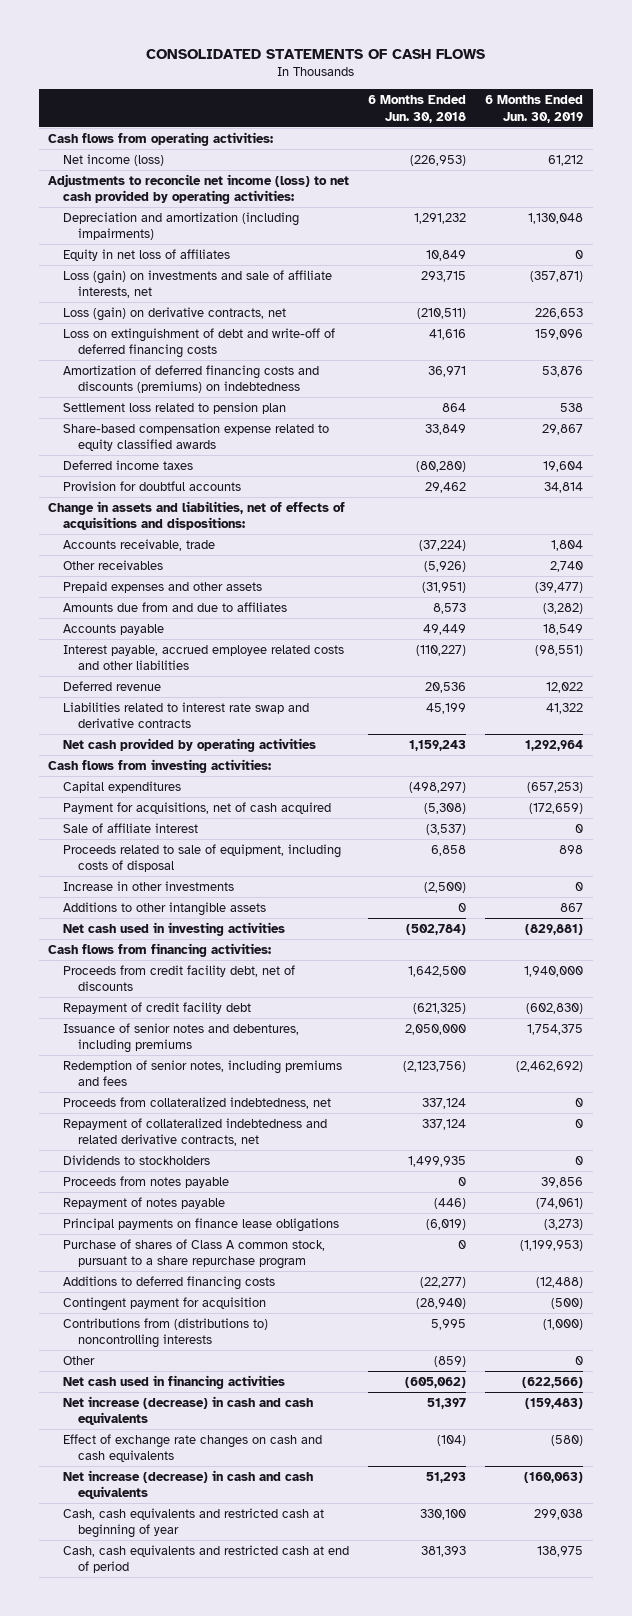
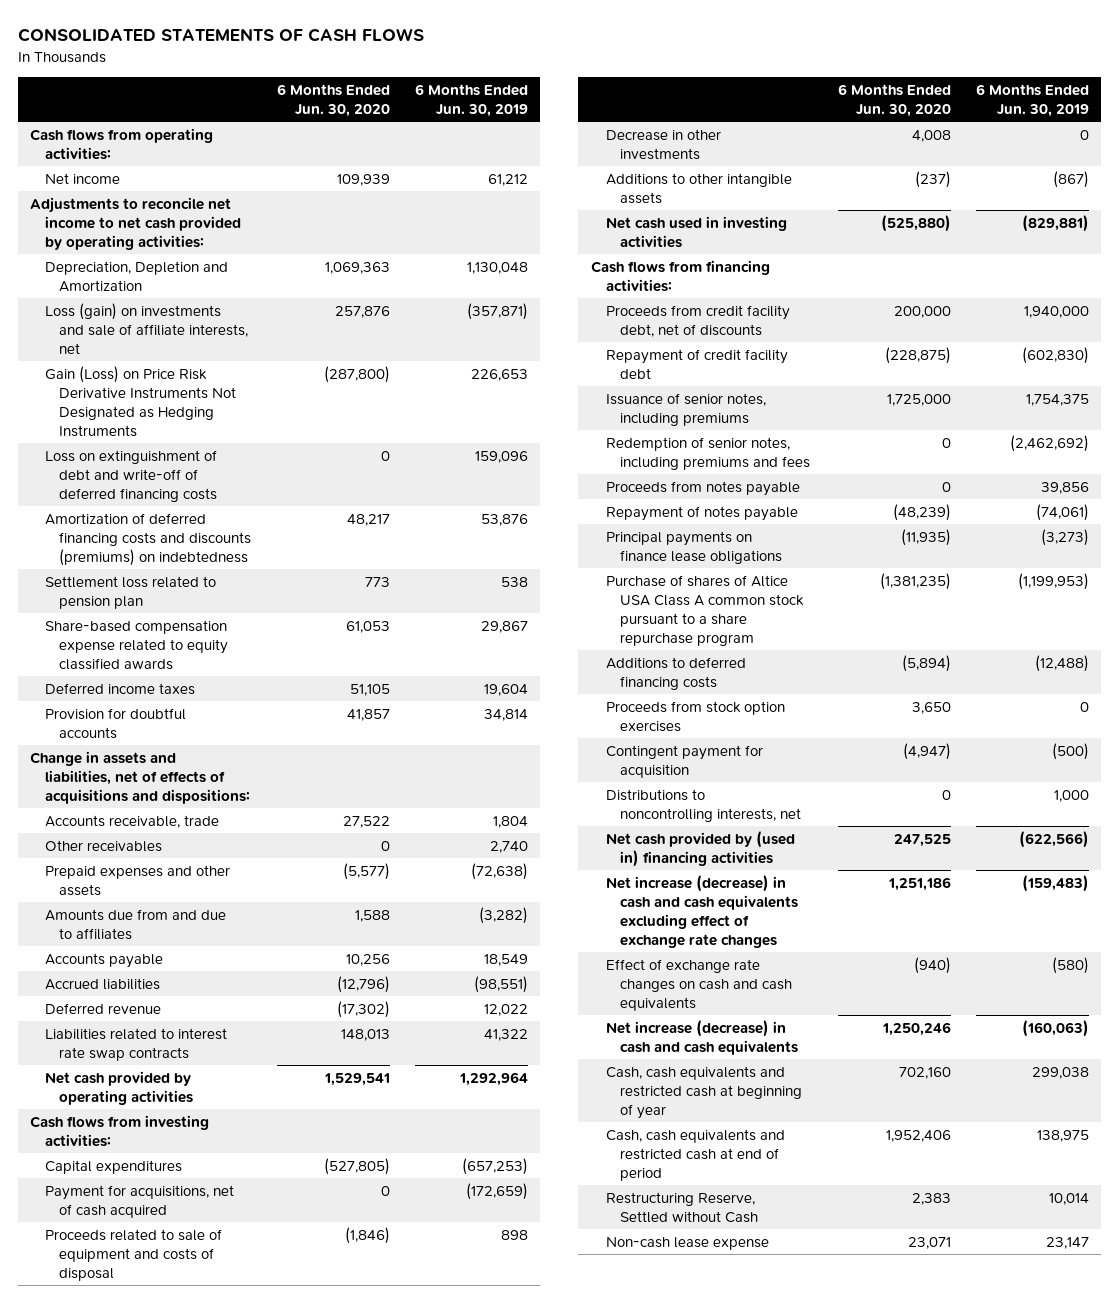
[368,95,467,123] 6 Months Ended Jun. 30, 2018 -> none
none -> [276,83,390,117] 6 Months Ended Jun. 30, 2020
[63,248,231,261] Equity in net loss of affiliates -> none
[63,153,165,166] Net income (loss) -> [44,172,120,184] Net income
[48,173,350,205] Adjustments to reconcile net income (loss) to net cash provided by operating activities: -> [30,196,241,250] Adjustments to reconcile net income to net cash provided by operating activities:
[63,211,300,241] Depreciation and amortization (including impairments) -> [44,260,228,292] Depreciation, Depletion and Amortization
[63,306,287,321] Loss (gain) on derivative contracts, net -> [44,365,237,437] Gain (Loss) on Price Risk Derivative Instruments Not Designated as Hedging Instruments
[535,581,584,593] (39,477) -> [470,862,528,880] (72,638)
[63,644,345,671] Interest payable, accrued employee related costs and other liabilities -> [44,977,160,990] Accrued liabilities
[63,701,310,729] Liabilities related to interest rate swap and derivative contracts -> [44,1027,227,1061] Liabilities related to interest rate swap contracts
[63,822,199,833] Sale of affiliate interest -> none
[63,843,342,873] Proceeds related to sale of equipment, including costs of disposal -> [44,1228,222,1281] Proceeds related to sale of equipment and costs of disposal
[63,880,235,891] Increase in other investments -> [605,128,721,160] Decrease in other investments
[560,902,584,912] 867 -> [1052,170,1089,188] (867)
[63,1022,300,1054] Issuance of senior notes and debentures, including premiums -> [605,392,766,426] Issuance of senior notes, including premiums
[63,1096,332,1109] Proceeds from collateralized indebtedness, net -> none
[63,1117,328,1147] Repayment of collateralized indebtedness and related derivative contracts, net -> none
[63,1154,211,1165] Dividends to stockholders -> none
[63,1238,326,1270] Purchase of shares of Class A common stock, pursuant to a share repurchase program -> [605,574,805,646] Purchase of shares of Altice USA Class A common stock pursuant to a share repurchase program
none -> [605,700,785,732] Proceeds from stock option exercises
[63,1355,96,1365] Other -> none
[63,1317,269,1349] Contributions from (distributions to) noncontrolling interests -> [605,788,802,822] Distributions to noncontrolling interests, net
[543,1318,584,1330] (1,000) -> [1053,789,1089,802] 1,000
[63,1374,286,1389] Net cash used in financing activities -> [605,830,795,867] Net cash provided by (used in) financing activities
[63,1395,314,1426] Net increase (decrease) in cash and cash equivalents -> [605,874,799,948] Net increase (decrease) in cash and cash equivalents excluding effect of exchange rate changes
none -> [605,1191,759,1223] Restructuring Reserve, Settled without Cash
none -> [605,1236,769,1250] Non-cash lease expense

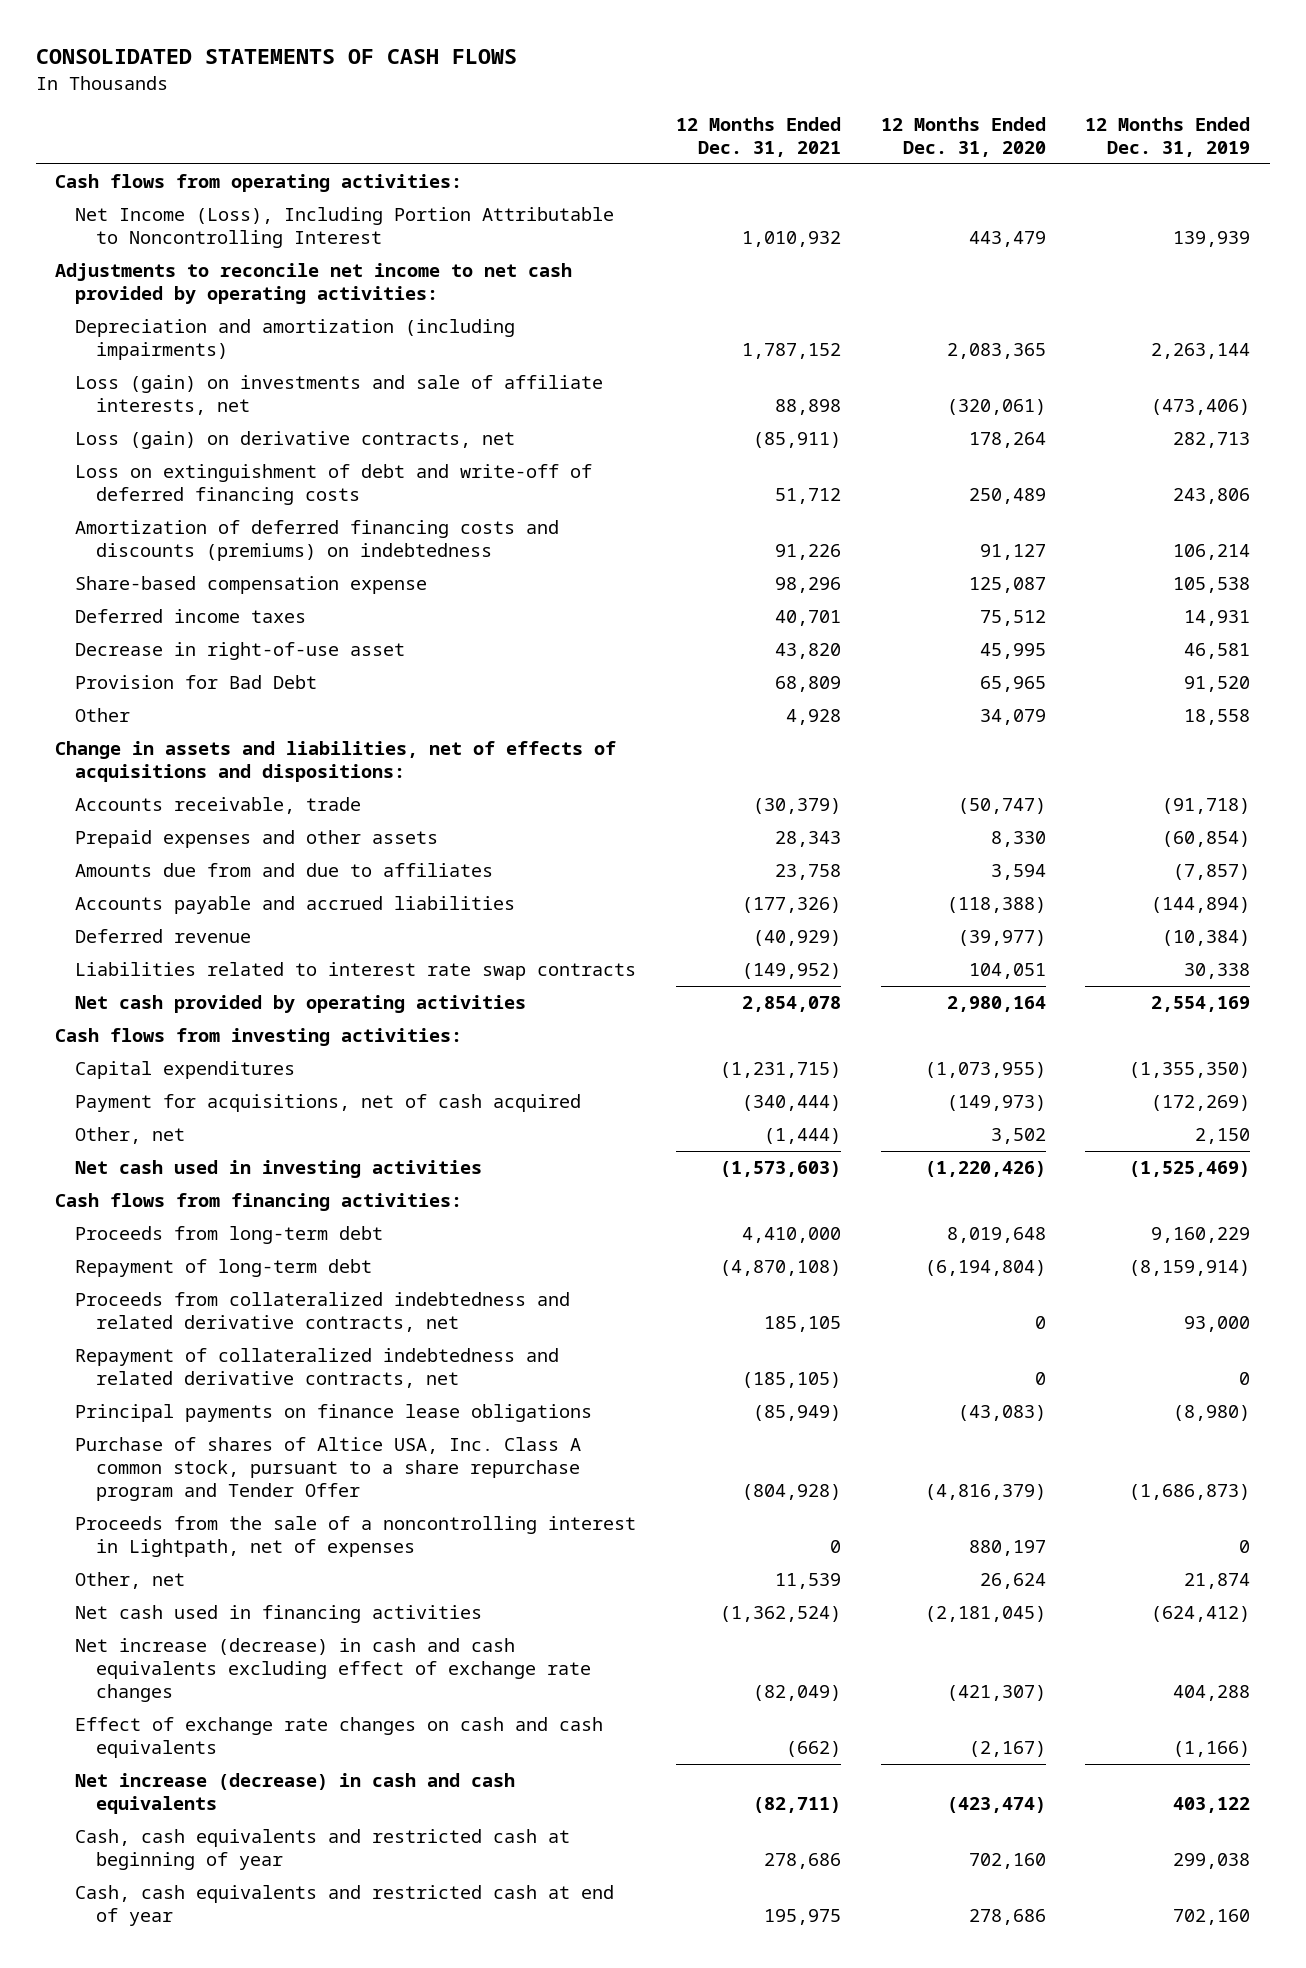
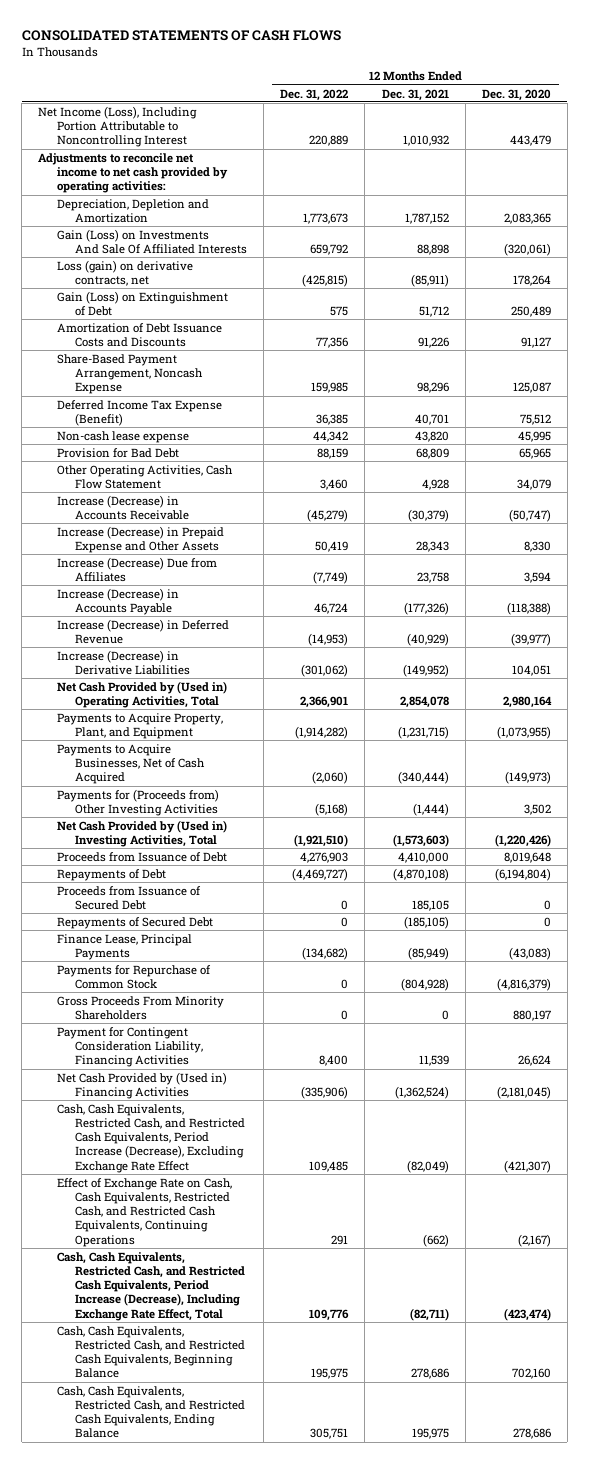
[1085,117,1251,158] 12 Months Ended Dec. 31, 2019 -> none
none -> [280,88,349,101] Dec. 31, 2022
[55,173,463,192] Cash flows from operating activities: -> none
[75,318,516,361] Depreciation and amortization (including impairments) -> [56,198,209,224] Depreciation, Depletion and Amortization
[75,374,604,416] Loss (gain) on investments and sale of affiliate interests, net -> [56,228,248,255] Gain (Loss) on Investments And Sale Of Affiliated Interests
[75,463,593,506] Loss on extinguishment of debt and write-off of deferred financing costs -> [56,290,228,317] Gain (Loss) on Extinguishment of Debt
[75,519,560,562] Amortization of deferred financing costs and discounts (premiums) on indebtedness -> [56,322,222,348] Amortization of Debt Issuance Costs and Discounts
[75,575,428,594] Share-based compensation expense -> [56,353,204,395] Share-Based Payment Arrangement, Noncash Expense
[75,608,307,623] Deferred income taxes -> [56,399,222,427] Deferred Income Tax Expense (Benefit)
[75,641,406,660] Decrease in right-of-use asset -> [56,430,189,443] Non-cash lease expense
[55,740,617,783] Change in assets and liabilities, net of effects of acquisitions and dispositions: -> none
[55,1027,463,1046] Cash flows from investing activities: -> none
[55,1192,463,1211] Cash flows from financing activities: -> none
[75,707,131,722] Other -> [56,464,233,490] Other Operating Activities, Cash Flow Statement
[75,796,362,814] Accounts receivable, trade -> [56,494,190,521] Increase (Decrease) in Accounts Receivable
[75,829,439,848] Prepaid expenses and other assets -> [56,525,224,554] Increase (Decrease) in Prepaid Expense and Other Assets
[75,862,494,877] Amounts due from and due to affiliates -> [56,556,217,583] Increase (Decrease) Due from Affiliates
[75,895,516,914] Accounts payable and accrued liabilities -> [56,587,179,616] Increase (Decrease) in Accounts Payable
[75,928,252,943] Deferred revenue -> [56,618,229,645] Increase (Decrease) in Deferred Revenue
[75,961,637,980] Liabilities related to interest rate swap contracts -> [56,649,191,676] Increase (Decrease) in Derivative Liabilities
[75,994,527,1013] Net cash provided by operating activities -> [56,680,227,709] Net Cash Provided by (Used in) Operating Activities, Total
[75,1060,296,1079] Capital expenditures -> [56,712,223,740] Payments to Acquire Property, Plant, and Equipment
[75,1093,582,1112] Payment for acquisitions, net of cash acquired -> [56,743,206,785] Payments to Acquire Businesses, Net of Cash Acquired
[75,1126,186,1144] Other, net -> [56,788,219,817] Payments for (Proceeds from) Other Investing Activities
[75,1159,483,1178] Net cash used in investing activities -> [56,819,227,848] Net Cash Provided by (Used in) Investing Activities, Total
[75,1225,384,1244] Proceeds from long-term debt -> [56,851,227,862] Proceeds from Issuance of Debt
[75,1258,373,1277] Repayment of long-term debt -> [56,868,166,881] Repayments of Debt
[75,1291,571,1333] Proceeds from collateralized indebtedness and related derivative contracts, net -> [56,885,201,911] Proceeds from Issuance of Secured Debt
[75,1347,560,1389] Repayment of collateralized indebtedness and related derivative contracts, net -> [56,916,213,929] Repayments of Secured Debt
[75,1403,593,1422] Principal payments on finance lease obligations -> [56,933,192,961] Finance Lease, Principal Payments
[75,1436,582,1502] Purchase of shares of Altice USA, Inc. Class A common stock, pursuant to a share repurchase program and Tender Offer -> [56,964,211,990] Payments for Repurchase of Common Stock
[75,1515,637,1558] Proceeds from the sale of a noncontrolling interest in Lightpath, net of expenses -> [56,995,224,1021] Gross Proceeds From Minority Shareholders
[75,1571,186,1589] Other, net -> [56,1026,204,1068] Payment for Contingent Consideration Liability, Financing Activities
[75,1604,483,1623] Net cash used in financing activities -> [56,1071,227,1100] Net Cash Provided by (Used in) Financing Activities
[75,1637,591,1703] Net increase (decrease) in cash and cash equivalents excluding effect of exchange rate changes -> [56,1103,246,1173] Cash, Cash Equivalents, Restricted Cash, and Restricted Cash Equivalents, Period Increase (Decrease), Excluding Exchange Rate Effect
[75,1716,604,1759] Effect of exchange rate changes on cash and cash equivalents -> [56,1177,232,1247] Effect of Exchange Rate on Cash, Cash Equivalents, Restricted Cash, and Restricted Cash Equivalents, Continuing Operations
[75,1772,516,1815] Net increase (decrease) in cash and cash equivalents -> [56,1251,246,1321] Cash, Cash Equivalents, Restricted Cash, and Restricted Cash Equivalents, Period Increase (Decrease), Including Exchange Rate Effect, Total
[75,1828,571,1871] Cash, cash equivalents and restricted cash at beginning of year -> [56,1325,246,1379] Cash, Cash Equivalents, Restricted Cash, and Restricted Cash Equivalents, Beginning Balance
[75,1884,615,1927] Cash, cash equivalents and restricted cash at end of year -> [56,1385,246,1439] Cash, Cash Equivalents, Restricted Cash, and Restricted Cash Equivalents, Ending Balance

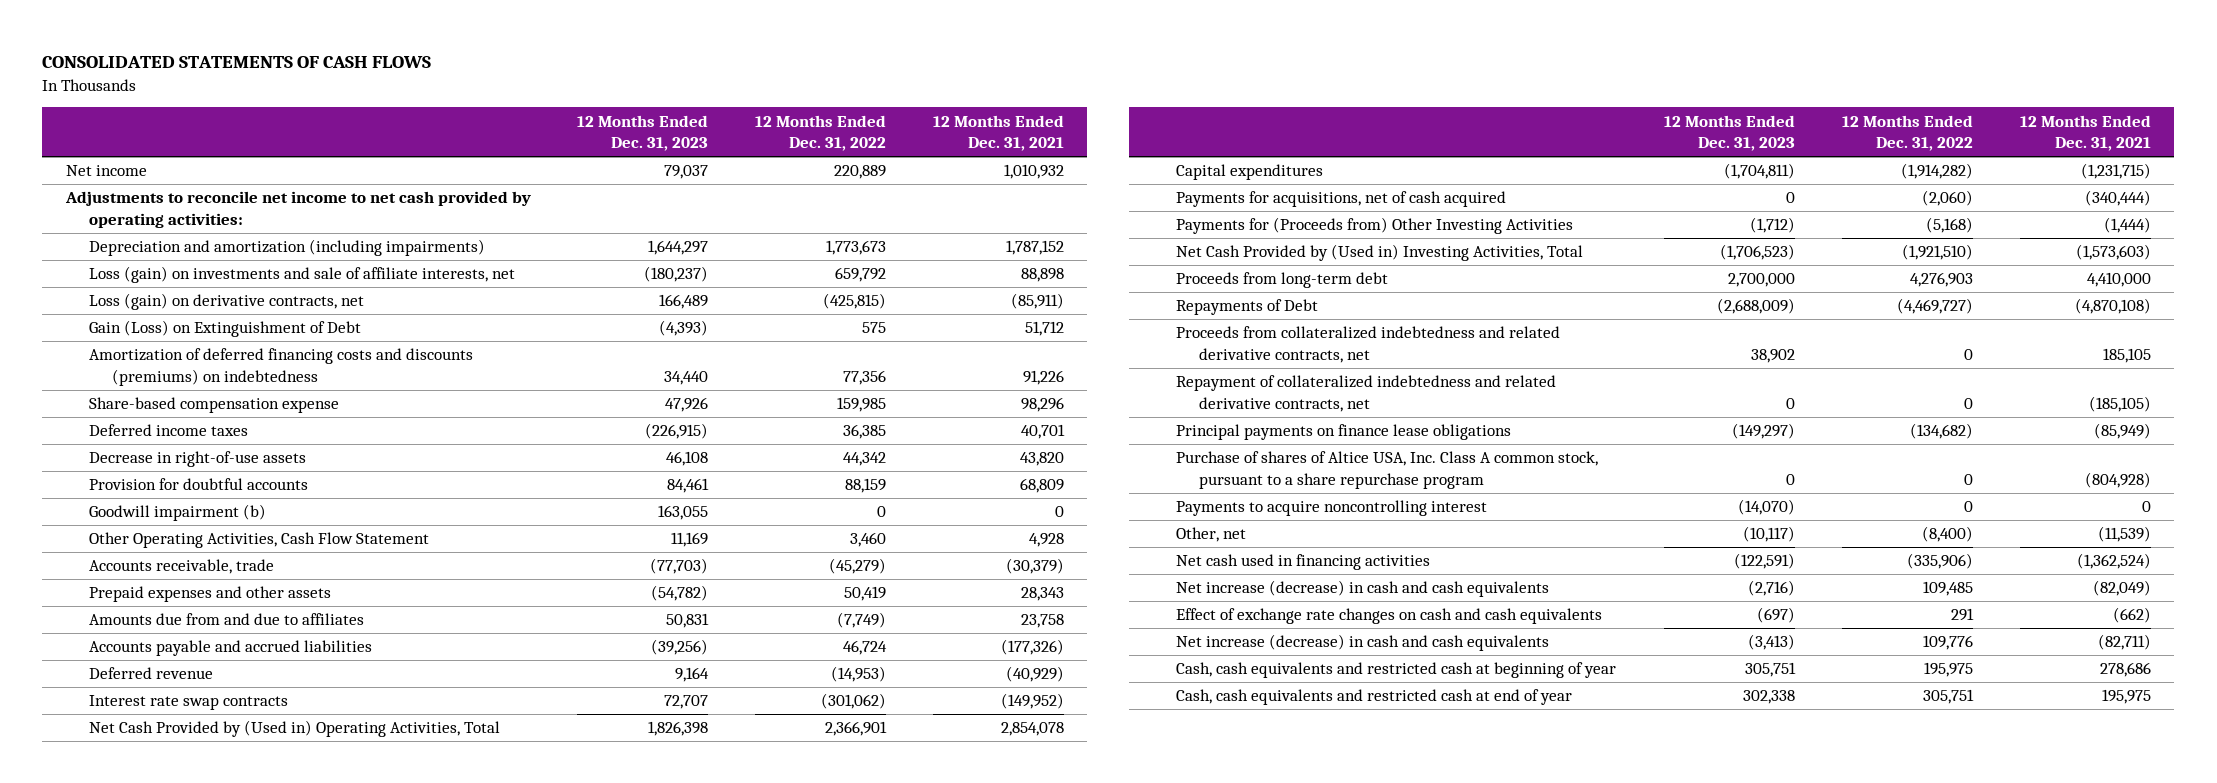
[481,88,551,101] Dec. 31, 2020 -> none
none -> [577,114,709,152] 12 Months Ended Dec. 31, 2023
[38,105,198,148] Net Income (Loss), Including Portion Attributable to Noncontrolling Interest -> [65,165,147,177] Net income
[56,198,209,224] Depreciation, Depletion and Amortization -> [88,239,485,257] Depreciation and amortization (including impairments)
[56,228,248,255] Gain (Loss) on Investments And Sale Of Affiliated Interests -> [88,266,515,284] Loss (gain) on investments and sale of affiliate interests, net
[56,322,222,348] Amortization of Debt Issuance Costs and Discounts -> [88,348,473,386] Amortization of deferred financing costs and discounts (premiums) on indebtedness
[56,353,204,395] Share-Based Payment Arrangement, Noncash Expense -> [88,397,339,414] Share-based compensation expense
[56,399,222,427] Deferred Income Tax Expense (Benefit) -> [88,424,248,437] Deferred income taxes
[56,430,189,443] Non-cash lease expense -> [88,451,306,468] Decrease in right-of-use assets
[56,447,179,458] Provision for Bad Debt -> [88,478,308,491] Provision for doubtful accounts
none -> [88,504,266,522] Goodwill impairment (b)
[56,494,190,521] Increase (Decrease) in Accounts Receivable -> [88,559,274,575] Accounts receivable, trade
[56,525,224,554] Increase (Decrease) in Prepaid Expense and Other Assets -> [88,586,331,603] Prepaid expenses and other assets
[56,556,217,583] Increase (Decrease) Due from Affiliates -> [88,613,364,626] Amounts due from and due to affiliates
[56,587,179,616] Increase (Decrease) in Accounts Payable -> [88,640,372,657] Accounts payable and accrued liabilities
[56,618,229,645] Increase (Decrease) in Deferred Revenue -> [88,667,213,680] Deferred revenue
[56,649,191,676] Increase (Decrease) in Derivative Liabilities -> [88,695,288,711] Interest rate swap contracts
[56,712,223,740] Payments to Acquire Property, Plant, and Equipment -> [1175,164,1323,181] Capital expenditures
[56,743,206,785] Payments to Acquire Businesses, Net of Cash Acquired -> [1175,191,1506,208] Payments for acquisitions, net of cash acquired
[56,851,227,862] Proceeds from Issuance of Debt -> [1175,272,1388,289] Proceeds from long-term debt
[56,995,224,1021] Gross Proceeds From Minority Shareholders -> none
[56,1026,204,1068] Payment for Contingent Consideration Liability, Financing Activities -> none
[56,885,201,911] Proceeds from Issuance of Secured Debt -> [1175,326,1560,363] Proceeds from collateralized indebtedness and related derivative contracts, net
[56,916,213,929] Repayments of Secured Debt -> [1175,375,1556,412] Repayment of collateralized indebtedness and related derivative contracts, net
[56,933,192,961] Finance Lease, Principal Payments -> [1175,424,1511,441] Principal payments on finance lease obligations
[56,964,211,990] Payments for Repurchase of Common Stock -> [1175,451,1598,489] Purchase of shares of Altice USA, Inc. Class A common stock, pursuant to a share repurchase program
none -> [1175,500,1487,517] Payments to acquire noncontrolling interest
none -> [1175,527,1246,543] Other, net
[56,1071,227,1100] Net Cash Provided by (Used in) Financing Activities -> [1175,554,1430,571] Net cash used in financing activities
[56,1103,246,1173] Cash, Cash Equivalents, Restricted Cash, and Restricted Cash Equivalents, Period Increase (Decrease), Excluding Exchange Rate Effect -> [1175,580,1549,598] Net increase (decrease) in cash and cash equivalents
[56,1177,232,1247] Effect of Exchange Rate on Cash, Cash Equivalents, Restricted Cash, and Restricted Cash Equivalents, Continuing Operations -> [1175,608,1602,625] Effect of exchange rate changes on cash and cash equivalents
[56,1251,246,1321] Cash, Cash Equivalents, Restricted Cash, and Restricted Cash Equivalents, Period Increase (Decrease), Including Exchange Rate Effect, Total -> [1175,634,1549,652] Net increase (decrease) in cash and cash equivalents
[56,1325,246,1379] Cash, Cash Equivalents, Restricted Cash, and Restricted Cash Equivalents, Beginning Balance -> [1175,662,1616,679] Cash, cash equivalents and restricted cash at beginning of year
[56,1385,246,1439] Cash, Cash Equivalents, Restricted Cash, and Restricted Cash Equivalents, Ending Balance -> [1175,689,1572,706] Cash, cash equivalents and restricted cash at end of year

